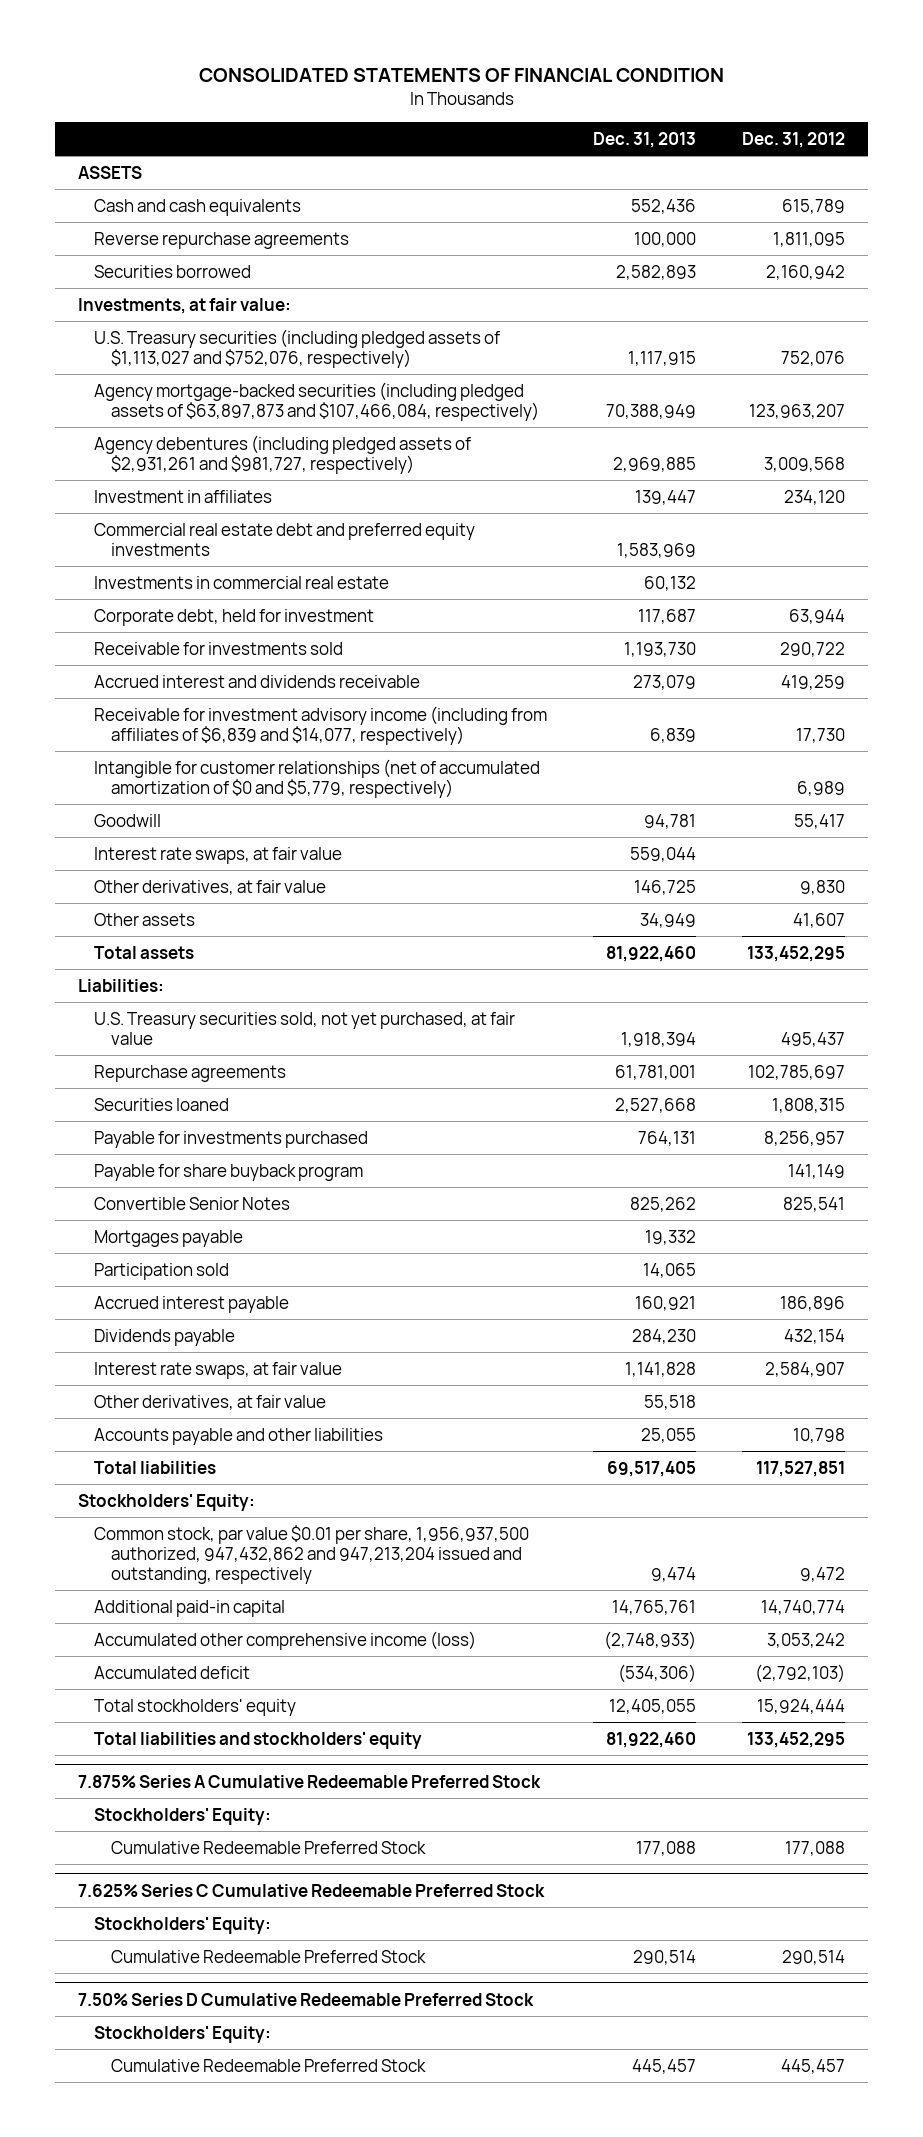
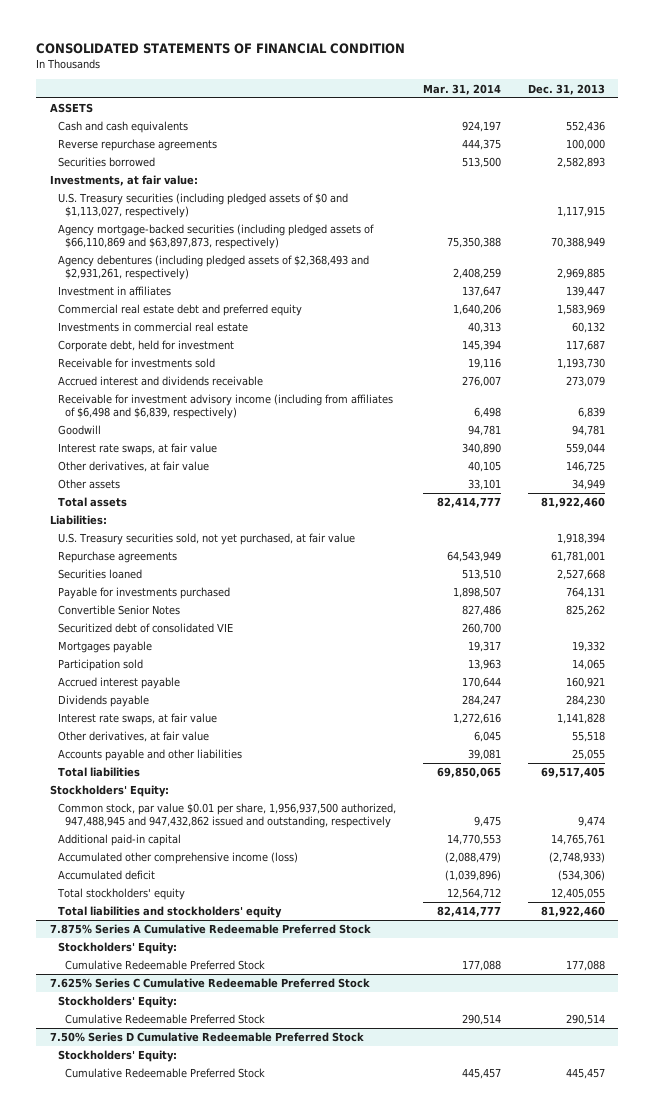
[742,131,846,148] Dec. 31, 2012 -> none
none -> [422,83,501,95] Mar. 31, 2014
[94,328,501,368] U.S. Treasury securities (including pledged assets of $1,113,027 and $752,076, respectively) -> [57,193,348,219] U.S. Treasury securities (including pledged assets of $0 and $1,113,027, respectively)
[94,381,539,421] Agency mortgage-backed securities (including pledged assets of $63,897,873 and $107,466,084, respectively) -> [57,224,374,250] Agency mortgage-backed securities (including pledged assets of $66,110,869 and $63,897,873, respectively)
[94,434,472,474] Agency debentures (including pledged assets of $2,931,261 and $981,727, respectively) -> [57,255,369,281] Agency debentures (including pledged assets of $2,368,493 and $2,931,261, respectively)
[94,522,476,556] Commercial real estate debt and preferred equity investments -> [57,304,302,317] Commercial real estate debt and preferred equity
[94,758,541,798] Intangible for customer relationships (net of accumulated amortization of $0 and $5,779, respectively) -> none
[94,705,548,745] Receivable for investment advisory income (including from affiliates of $6,839 and $14,077, respectively) -> [57,394,393,420] Receivable for investment advisory income (including from affiliates of $6,498 and $6,839, respectively)
[94,1163,364,1181] Payable for share buyback program -> none
none -> [57,623,233,634] Securitized debt of consolidated VIE
[94,1524,530,1584] Common stock, par value $0.01 per share, 1,956,937,500 authorized, 947,432,862 and 947,213,204 issued and outstanding, respectively -> [57,803,396,829] Common stock, par value $0.01 per share, 1,956,937,500 authorized, 947,488,945 and 947,432,862 issued and outstanding, respectively

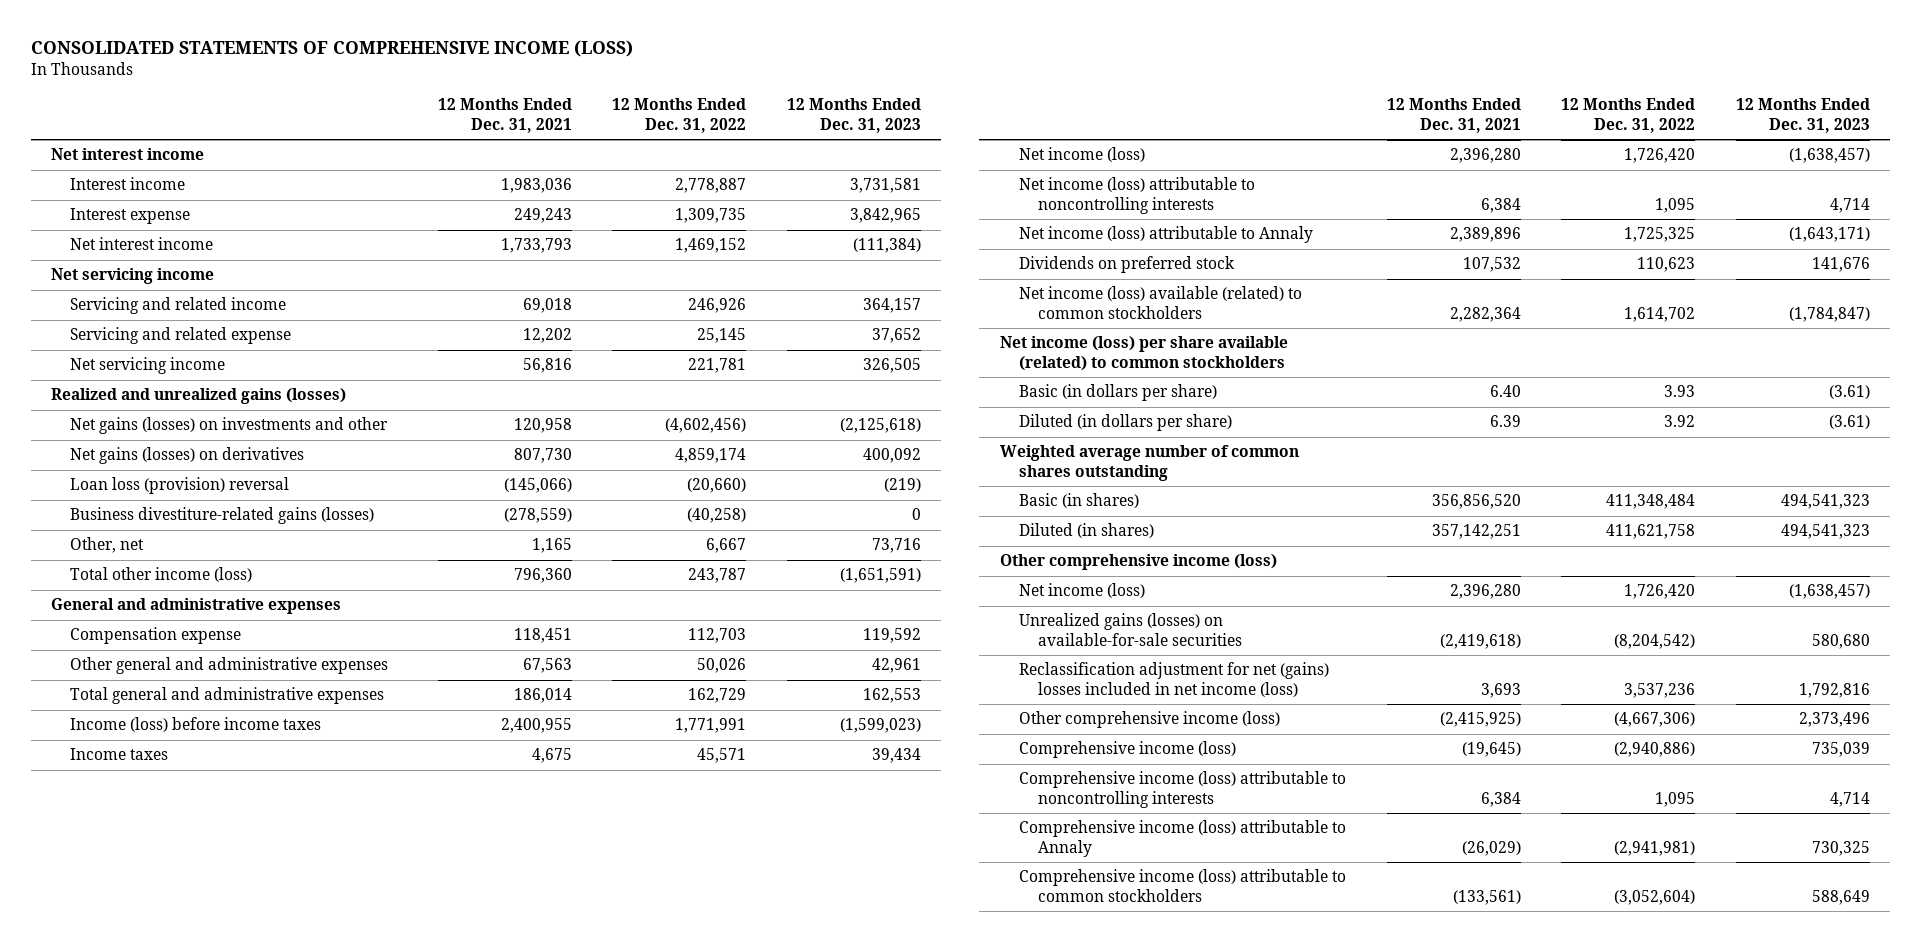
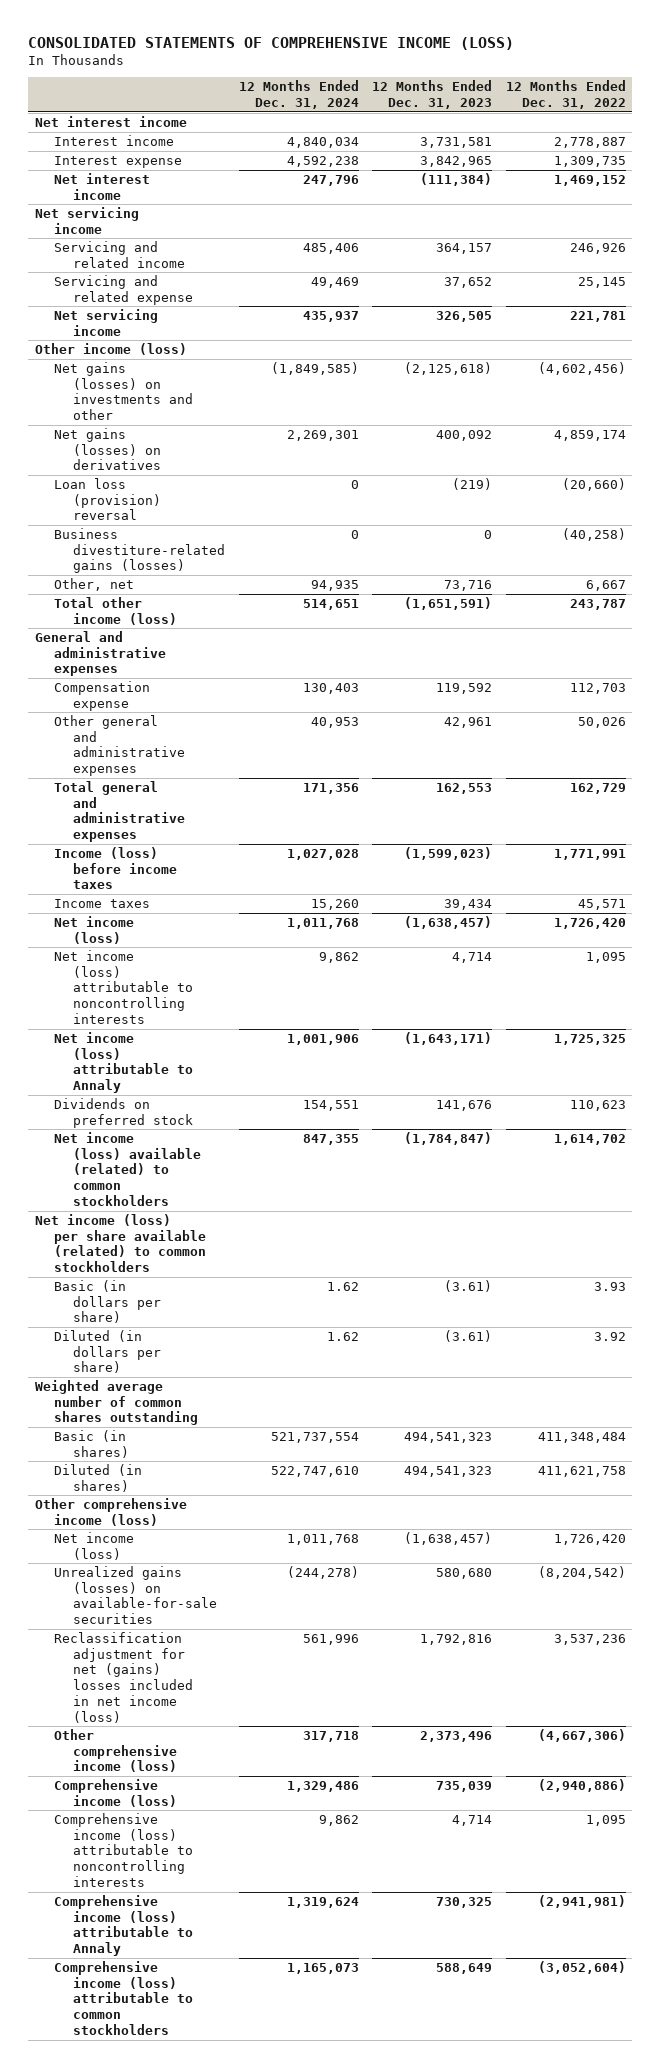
[437,98,572,133] 12 Months Ended Dec. 31, 2021 -> none
none -> [238,80,359,110] 12 Months Ended Dec. 31, 2024
[50,388,346,405] Realized and unrealized gains (losses) -> [35,342,188,355] Other income (loss)

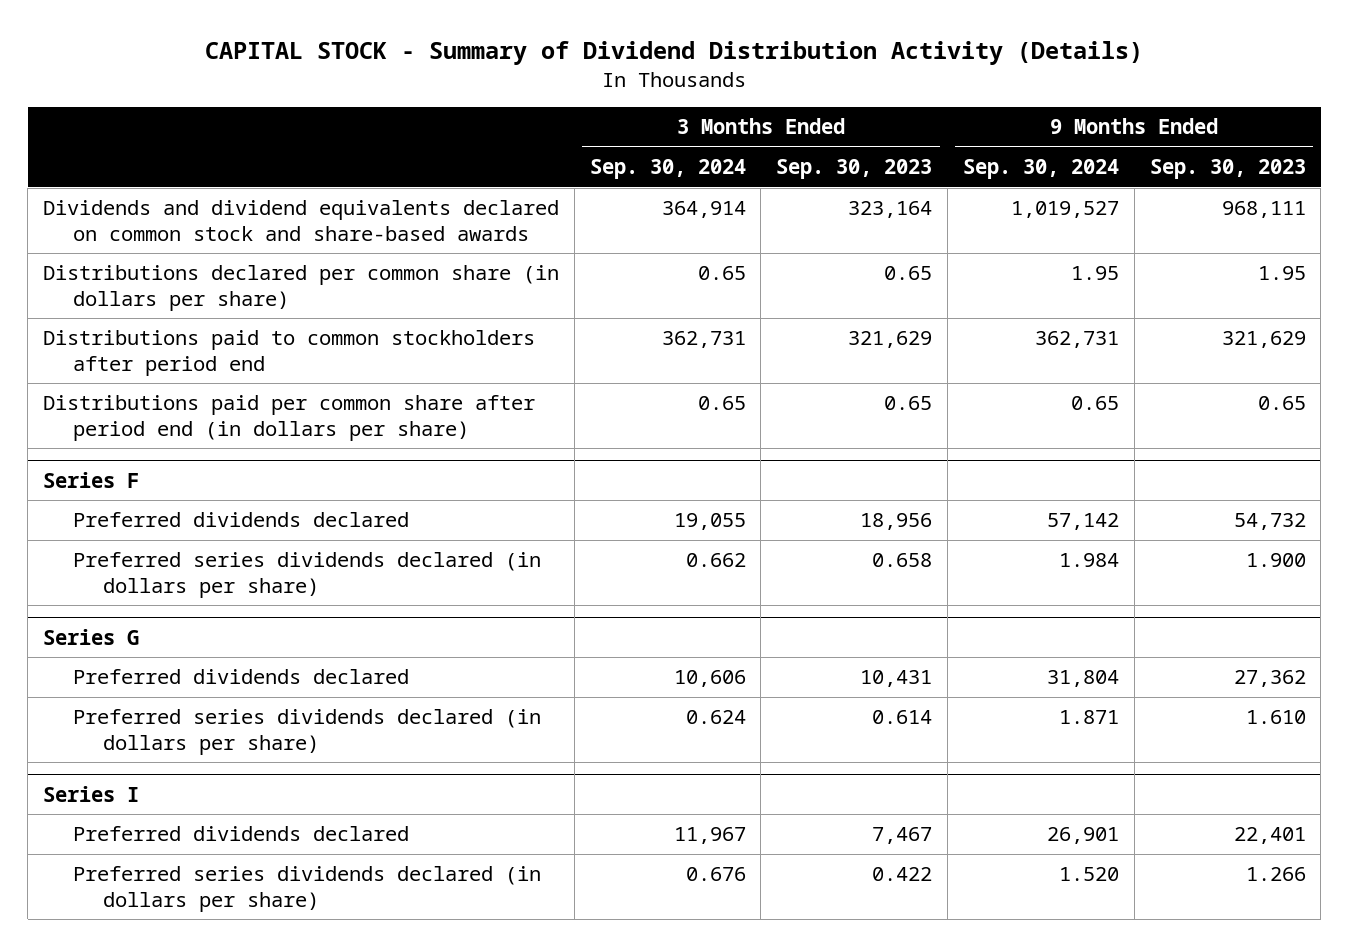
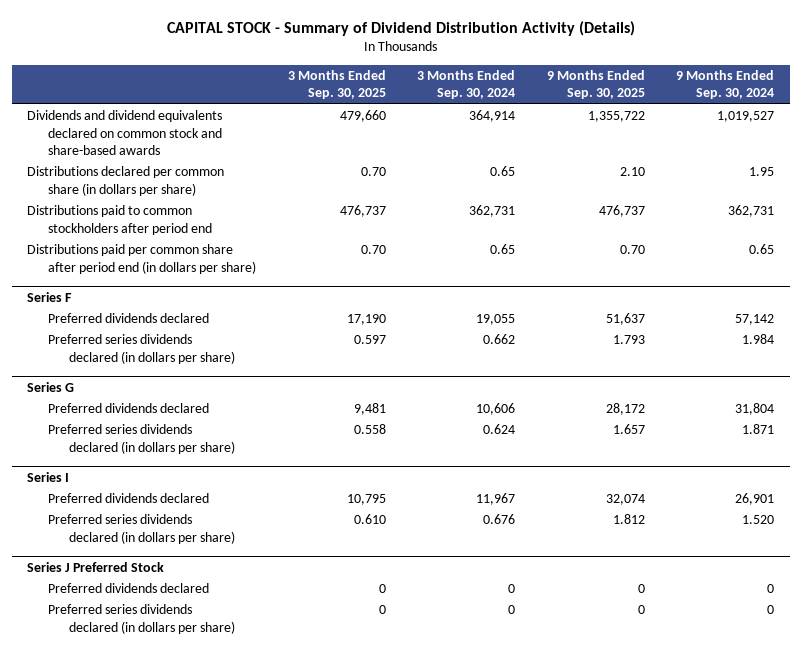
[776,159,933,180] Sep. 30, 2023 -> none
[1149,159,1306,180] Sep. 30, 2023 -> none
none -> [287,69,386,100] 3 Months Ended Sep. 30, 2025
none -> [546,69,645,100] 9 Months Ended Sep. 30, 2025
none -> [27,561,165,572] Series J Preferred Stock
none -> [48,583,210,594] Preferred dividends declared
none -> [48,604,236,634] Preferred series dividends declared (in dollars per share)

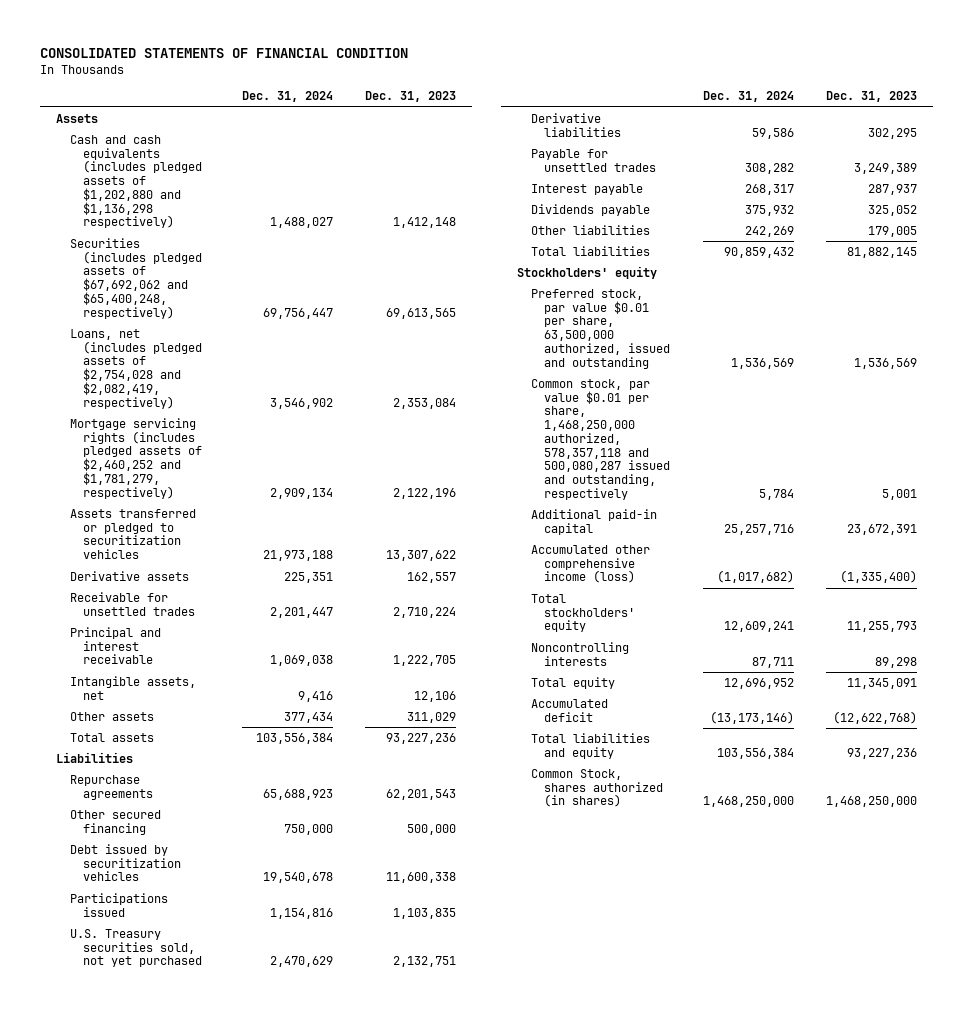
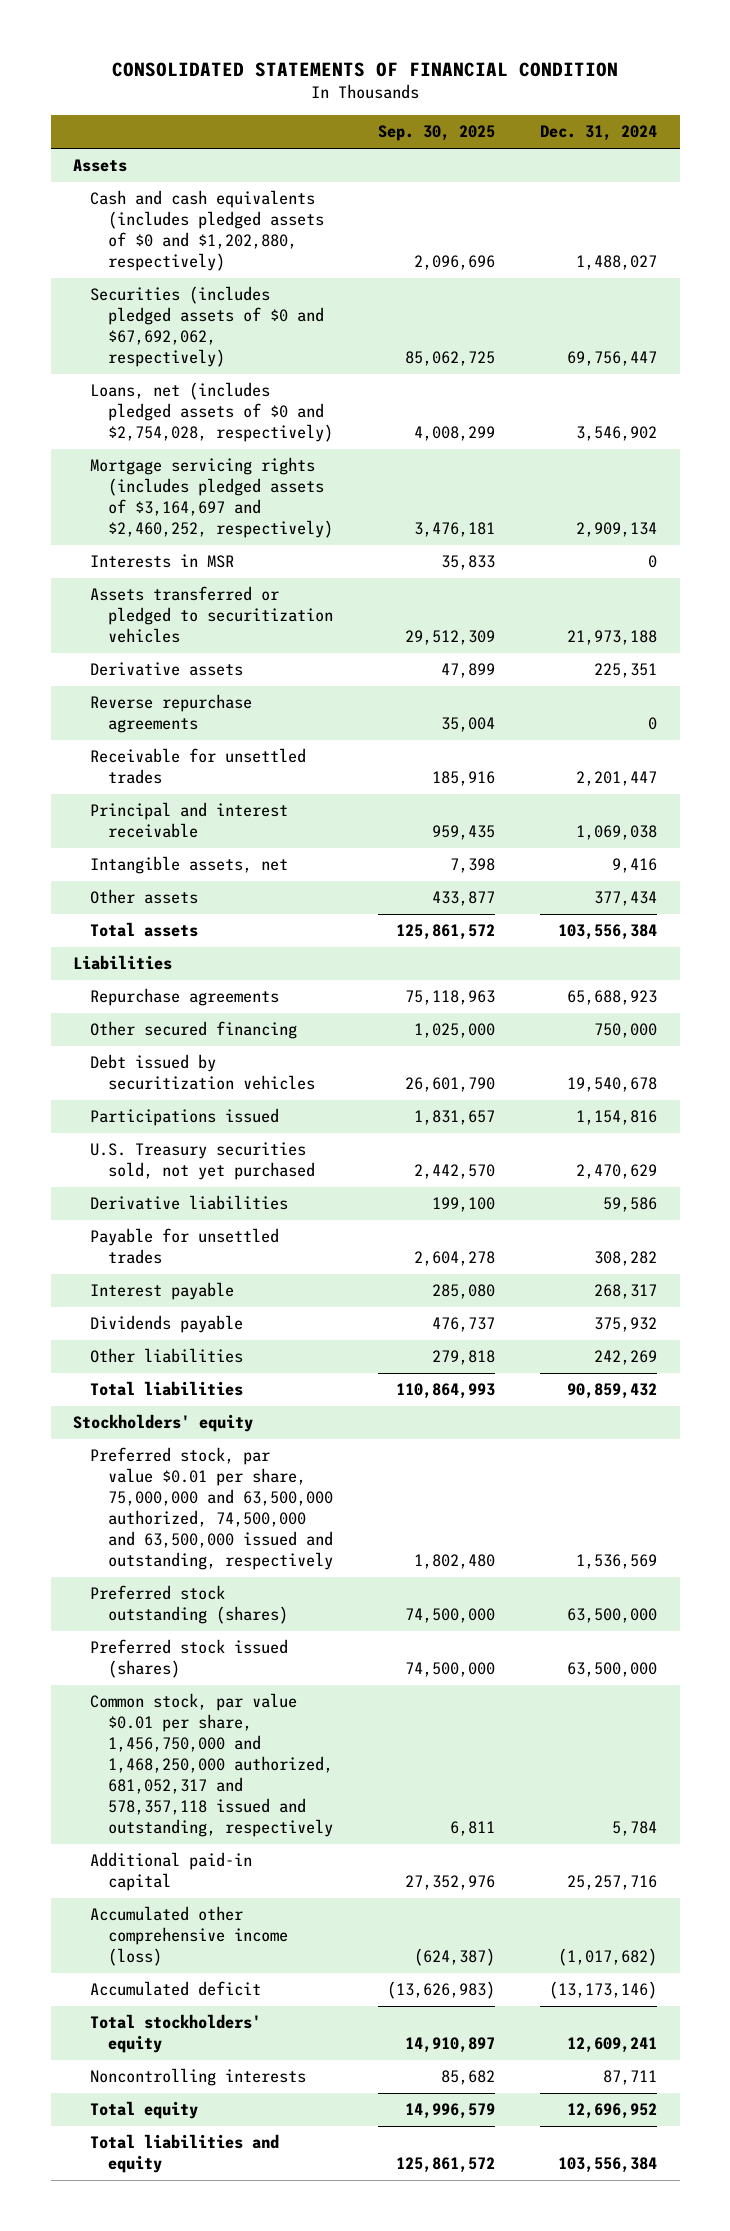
[364,91,456,103] Dec. 31, 2023 -> none
none -> [377,125,495,142] Sep. 30, 2025
[69,134,203,229] Cash and cash equivalents (includes pledged assets of $1,202,880 and $1,136,298 respectively) -> [90,190,324,271] Cash and cash equivalents (includes pledged assets of $0 and $1,202,880, respectively)
[69,237,203,319] Securities (includes pledged assets of $67,692,062 and $65,400,248, respectively) -> [90,286,324,367] Securities (includes pledged assets of $0 and $67,692,062, respectively)
[69,328,203,409] Loans, net (includes pledged assets of $2,754,028 and $2,082,419, respectively) -> [90,382,333,443] Loans, net (includes pledged assets of $0 and $2,754,028, respectively)
[69,417,203,499] Mortgage servicing rights (includes pledged assets of $2,460,252 and $1,781,279, respectively) -> [90,457,333,538] Mortgage servicing rights (includes pledged assets of $3,164,697 and $2,460,252, respectively)
none -> [90,554,235,569] Interests in MSR
none -> [90,694,253,734] Reverse repurchase agreements
[530,288,671,369] Preferred stock, par value $0.01 per share, 63,500,000 authorized, issued and outstanding -> [90,1447,333,1570] Preferred stock, par value $0.01 per share, 75,000,000 and 63,500,000 authorized, 74,500,000 and 63,500,000 issued and outstanding, respectively
none -> [90,1585,288,1625] Preferred stock outstanding (shares)
none -> [90,1639,289,1679] Preferred stock issued (shares)
[530,378,671,500] Common stock, par value $0.01 per share, 1,468,250,000 authorized, 578,357,118 and 500,080,287 issued and outstanding, respectively -> [90,1693,333,1837] Common stock, par value $0.01 per share, 1,456,750,000 and 1,468,250,000 authorized, 681,052,317 and 578,357,118 issued and outstanding, respectively
[530,698,608,722] Accumulated deficit -> [90,1981,262,1997] Accumulated deficit
[530,768,664,808] Common Stock, shares authorized (in shares) -> none

